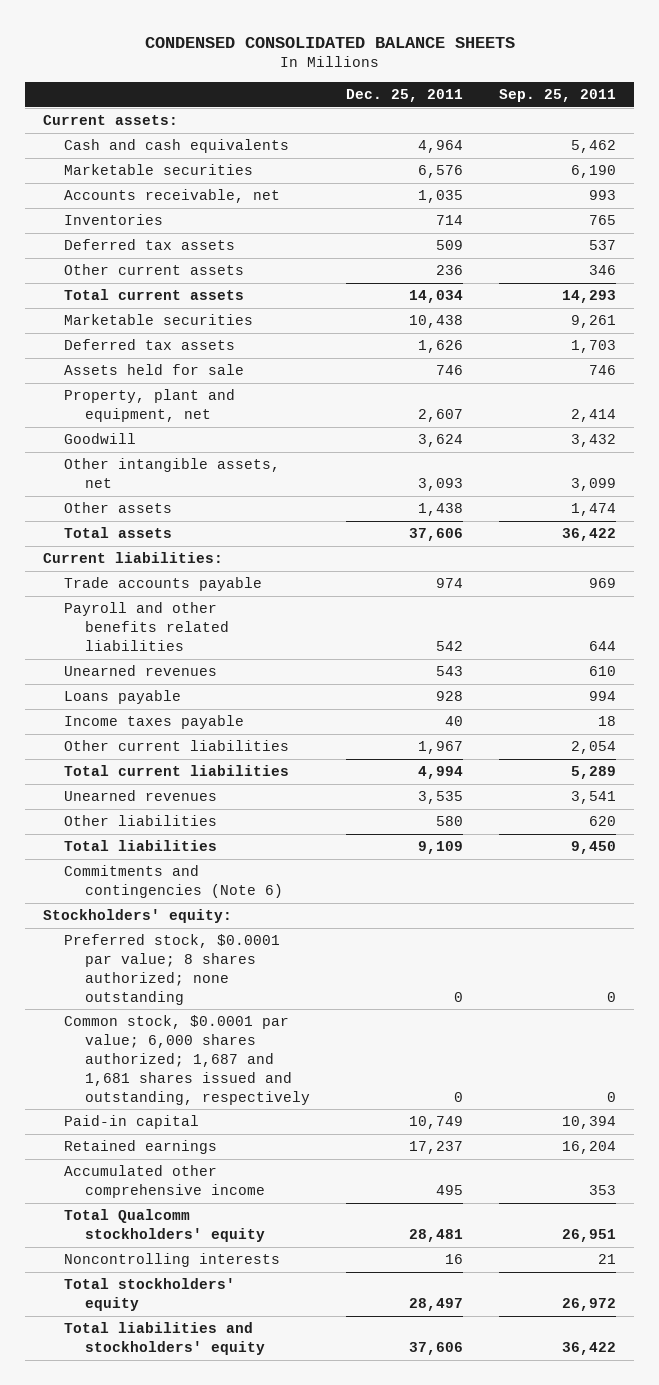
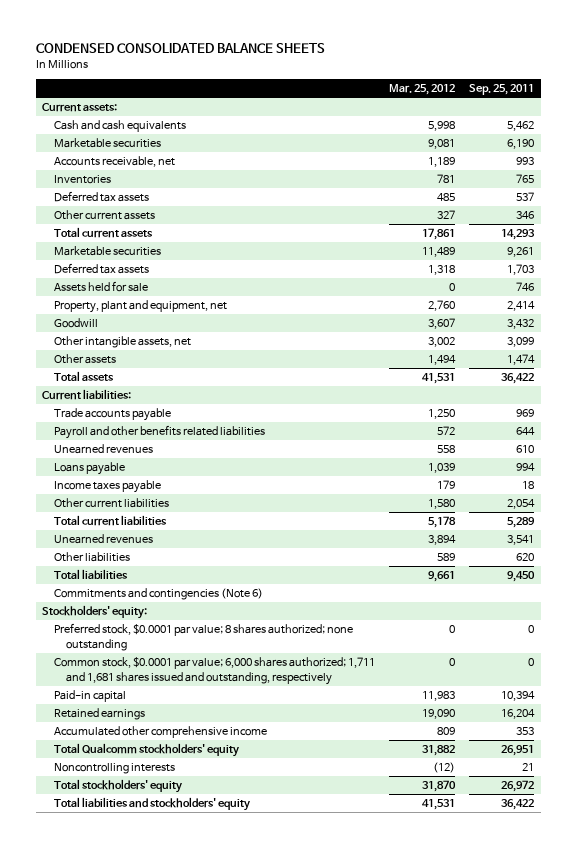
[346,89,464,103] Dec. 25, 2011 -> none
none -> [389,84,456,96] Mar. 25, 2012
[64,1015,311,1105] Common stock, $0.0001 par value; 6,000 shares authorized; 1,687 and 1,681 shares issued and outstanding, respectively -> [54,657,376,685] Common stock, $0.0001 par value; 6,000 shares authorized; 1,711 and 1,681 shares issued and outstanding, respectively

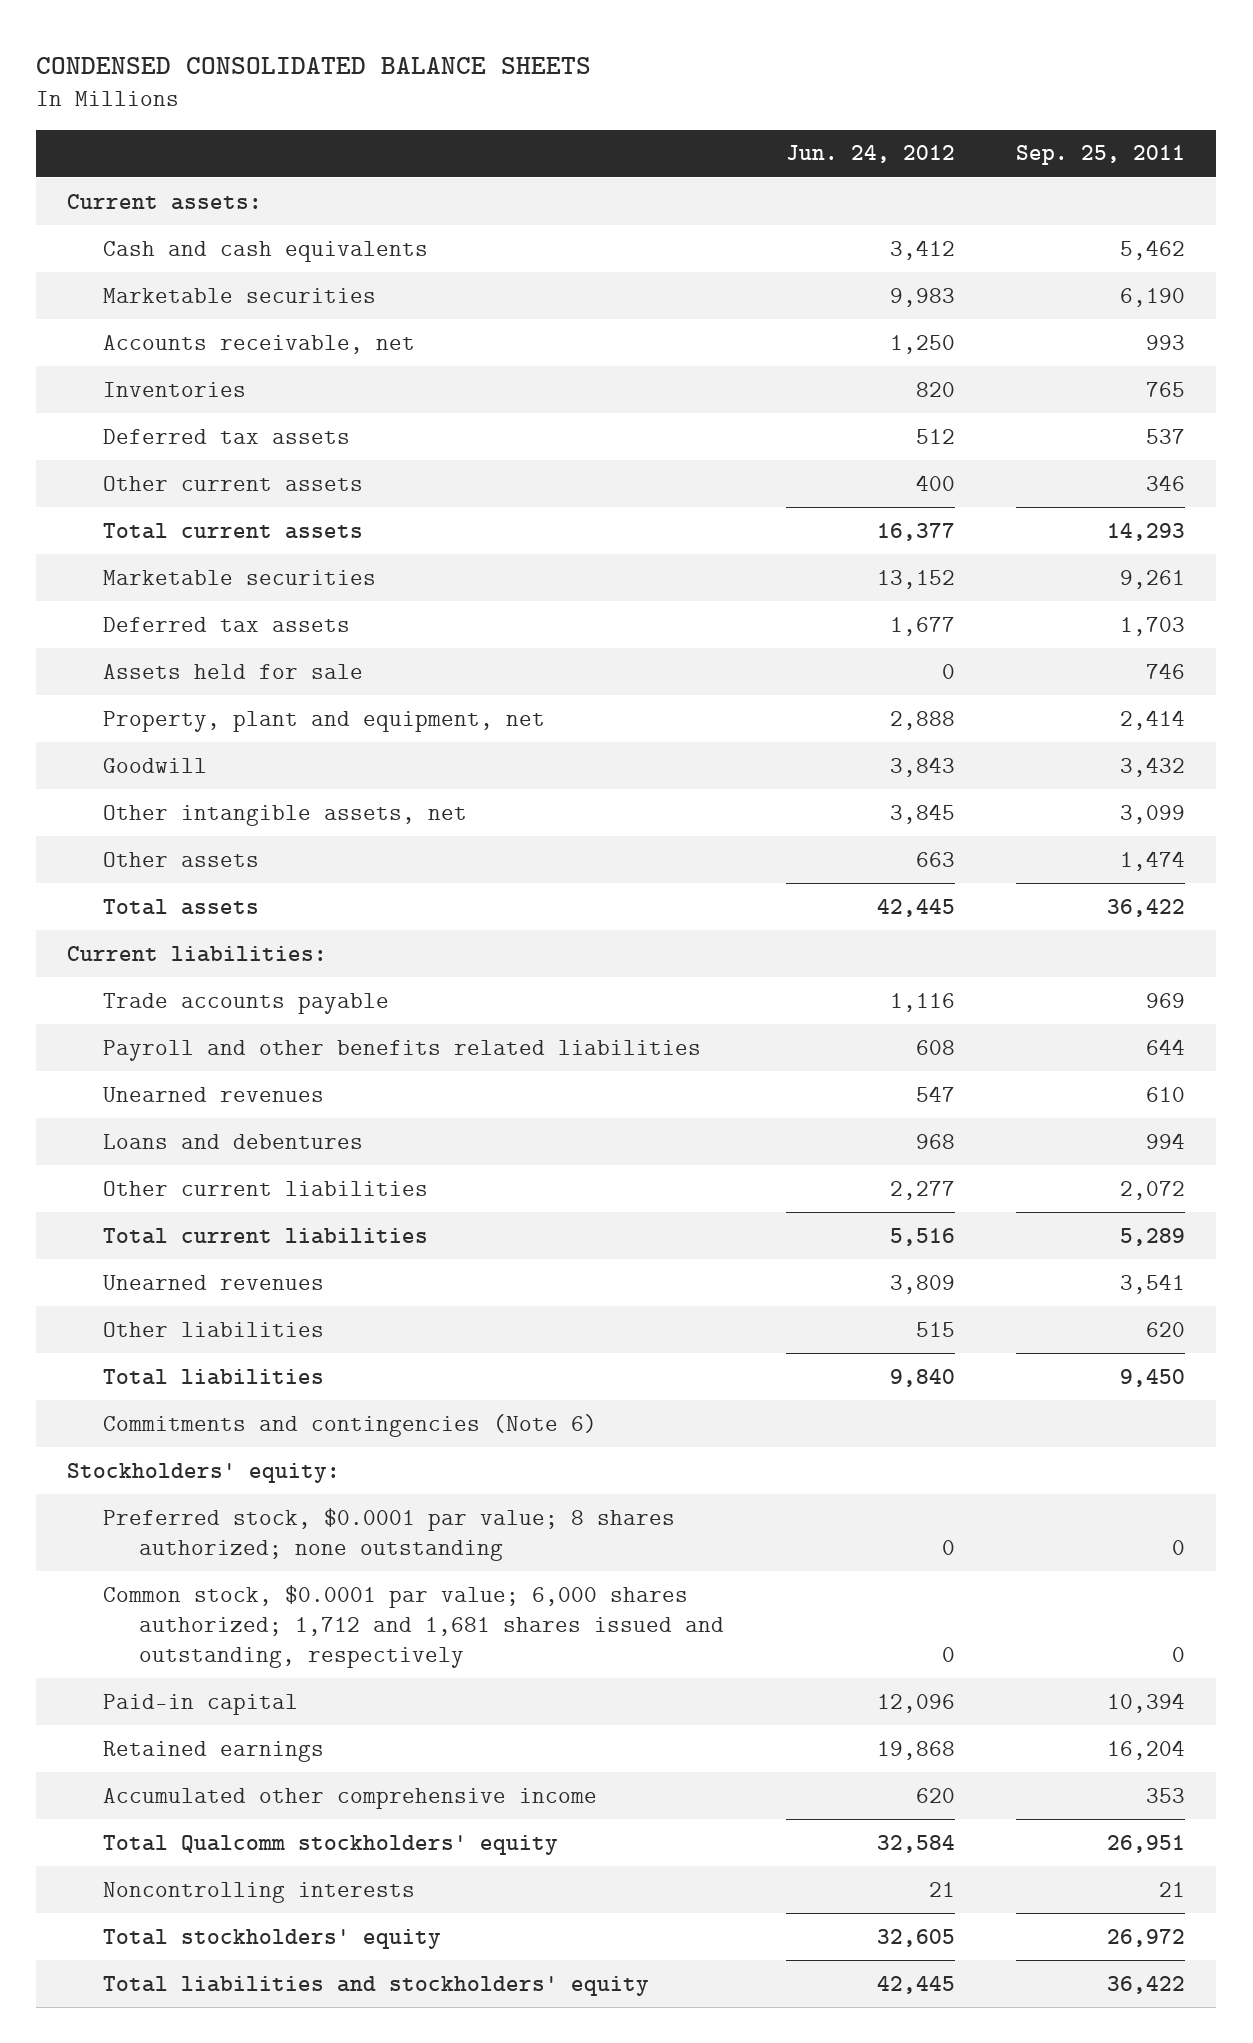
[389,84,456,96] Mar. 25, 2012 -> none
none -> [785,145,955,164] Jun. 24, 2012
[54,480,162,494] Income taxes payable -> none
[54,462,126,476] Loans payable -> [103,1133,364,1149] Loans and debentures
[506,499,535,510] 2,054 -> [1120,1180,1186,1200] 2,072
[54,657,376,685] Common stock, $0.0001 par value; 6,000 shares authorized; 1,711 and 1,681 shares issued and outstanding, respectively -> [103,1584,724,1668] Common stock, $0.0001 par value; 6,000 shares authorized; 1,712 and 1,681 shares issued and outstanding, respectively

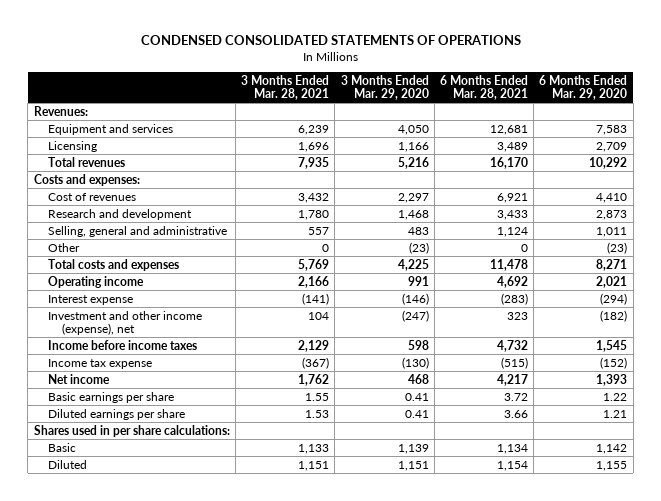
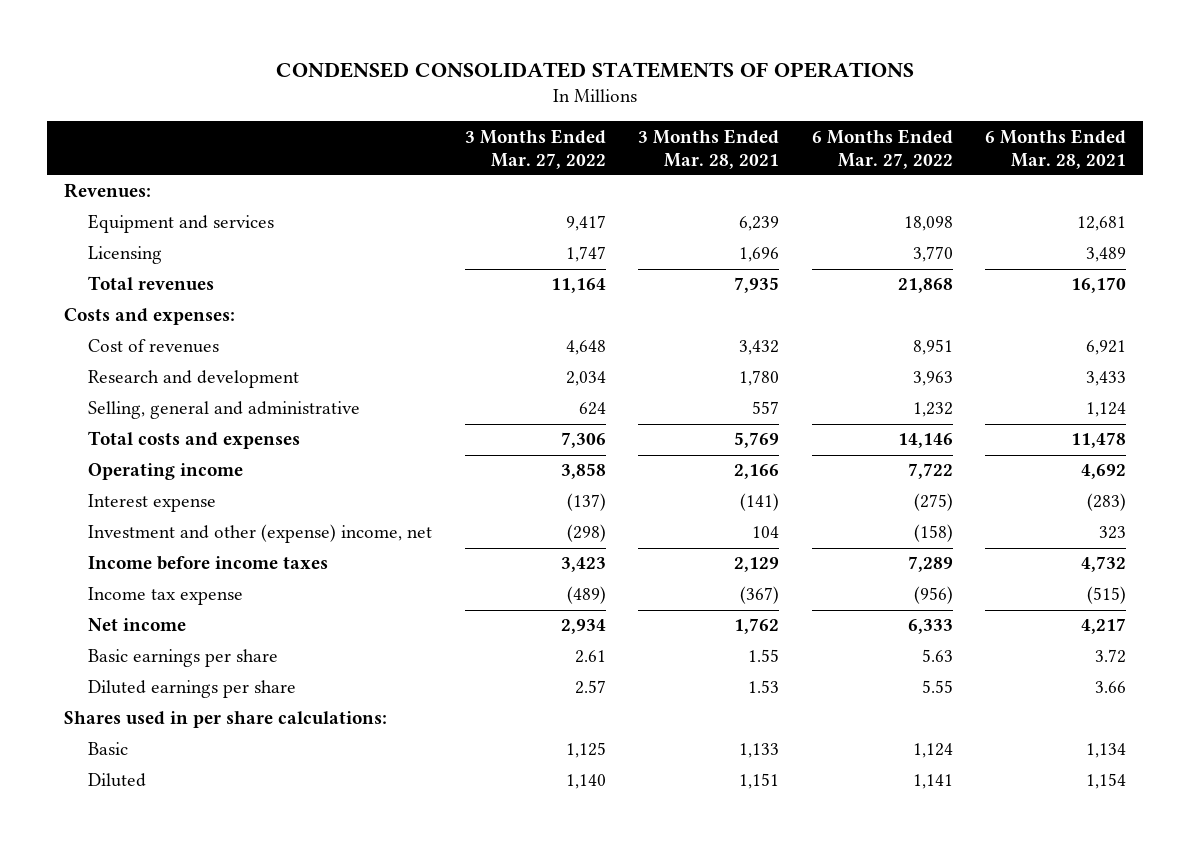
[340,74,429,100] 3 Months Ended Mar. 29, 2020 -> none
[539,74,628,100] 6 Months Ended Mar. 29, 2020 -> none
none -> [464,128,606,169] 3 Months Ended Mar. 27, 2022
none -> [811,128,953,169] 6 Months Ended Mar. 27, 2022
[47,242,80,252] Other -> none
[47,310,202,335] Investment and other income (expense), net -> [88,524,433,544] Investment and other (expense) income, net

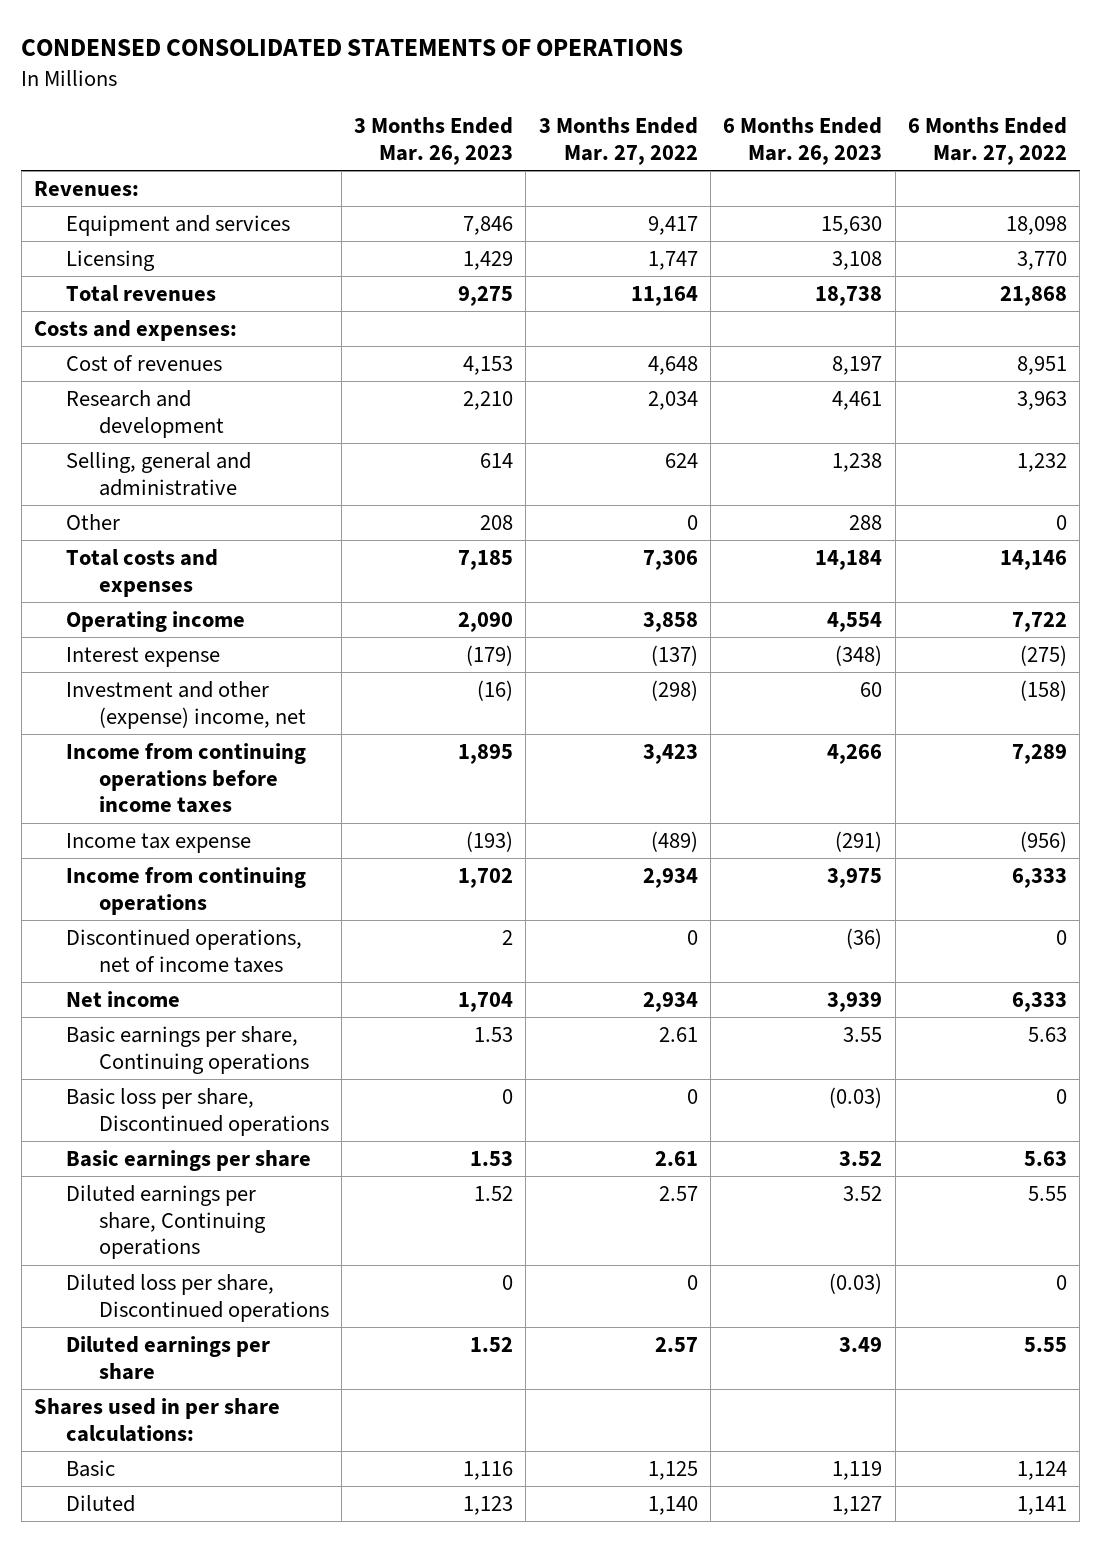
[638,128,780,169] 3 Months Ended Mar. 28, 2021 -> none
[985,128,1127,169] 6 Months Ended Mar. 28, 2021 -> none
none -> [354,117,514,165] 3 Months Ended Mar. 26, 2023
none -> [723,117,883,165] 6 Months Ended Mar. 26, 2023
none -> [66,513,121,530] Other
[88,556,329,571] Income before income taxes -> [66,742,307,814] Income from continuing operations before income taxes
none -> [66,866,307,915] Income from continuing operations
none -> [66,928,303,973] Discontinued operations, net of income taxes
none -> [66,1025,309,1074] Basic earnings per share, Continuing operations
none -> [66,1087,329,1136] Basic loss per share, Discontinued operations
none -> [66,1184,266,1260] Diluted earnings per share, Continuing operations
none -> [66,1273,329,1322] Diluted loss per share, Discontinued operations

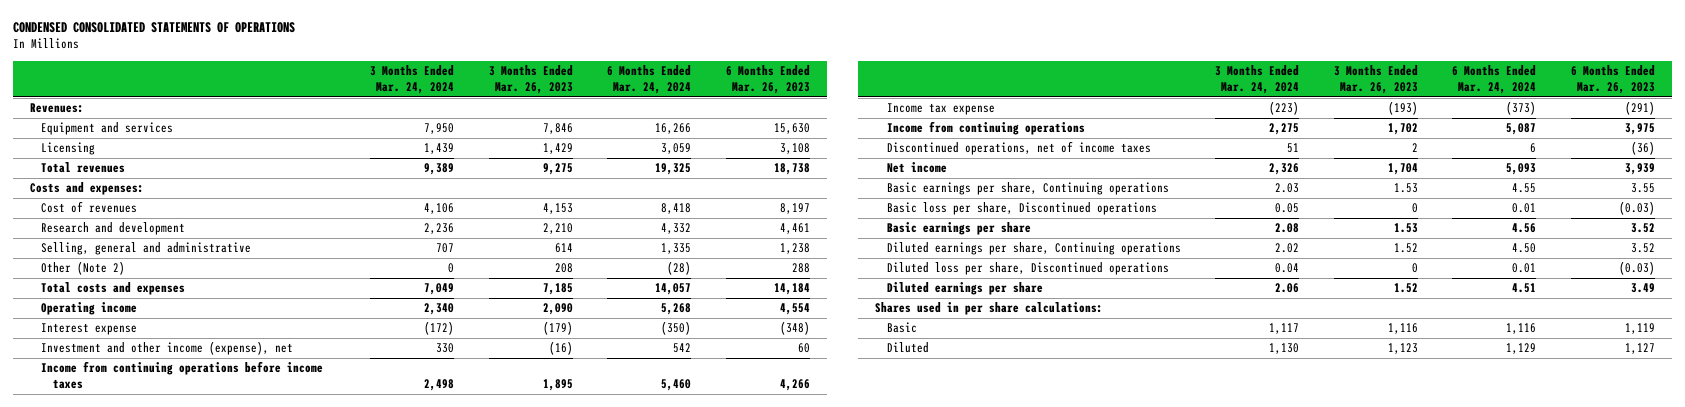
[538,117,698,165] 3 Months Ended Mar. 27, 2022 -> none
[907,117,1067,165] 6 Months Ended Mar. 27, 2022 -> none
none -> [369,65,454,94] 3 Months Ended Mar. 24, 2024
none -> [607,65,692,94] 6 Months Ended Mar. 24, 2024
[66,513,121,530] Other -> [41,261,126,276] Other (Note 2)
[66,680,306,729] Investment and other (expense) income, net -> [41,341,294,356] Investment and other income (expense), net

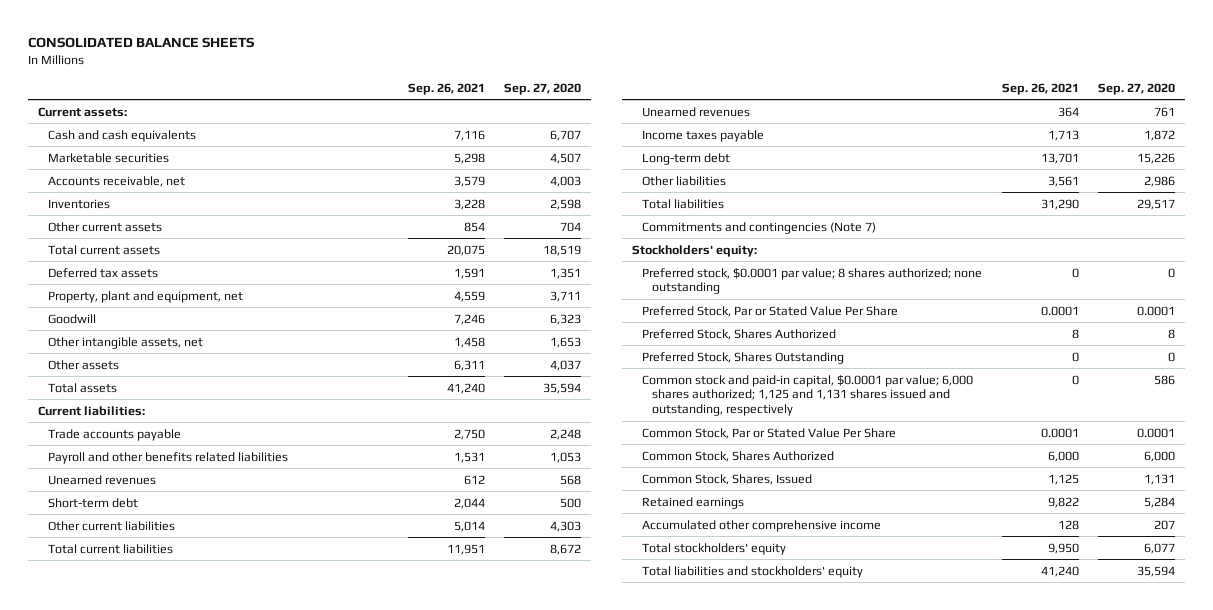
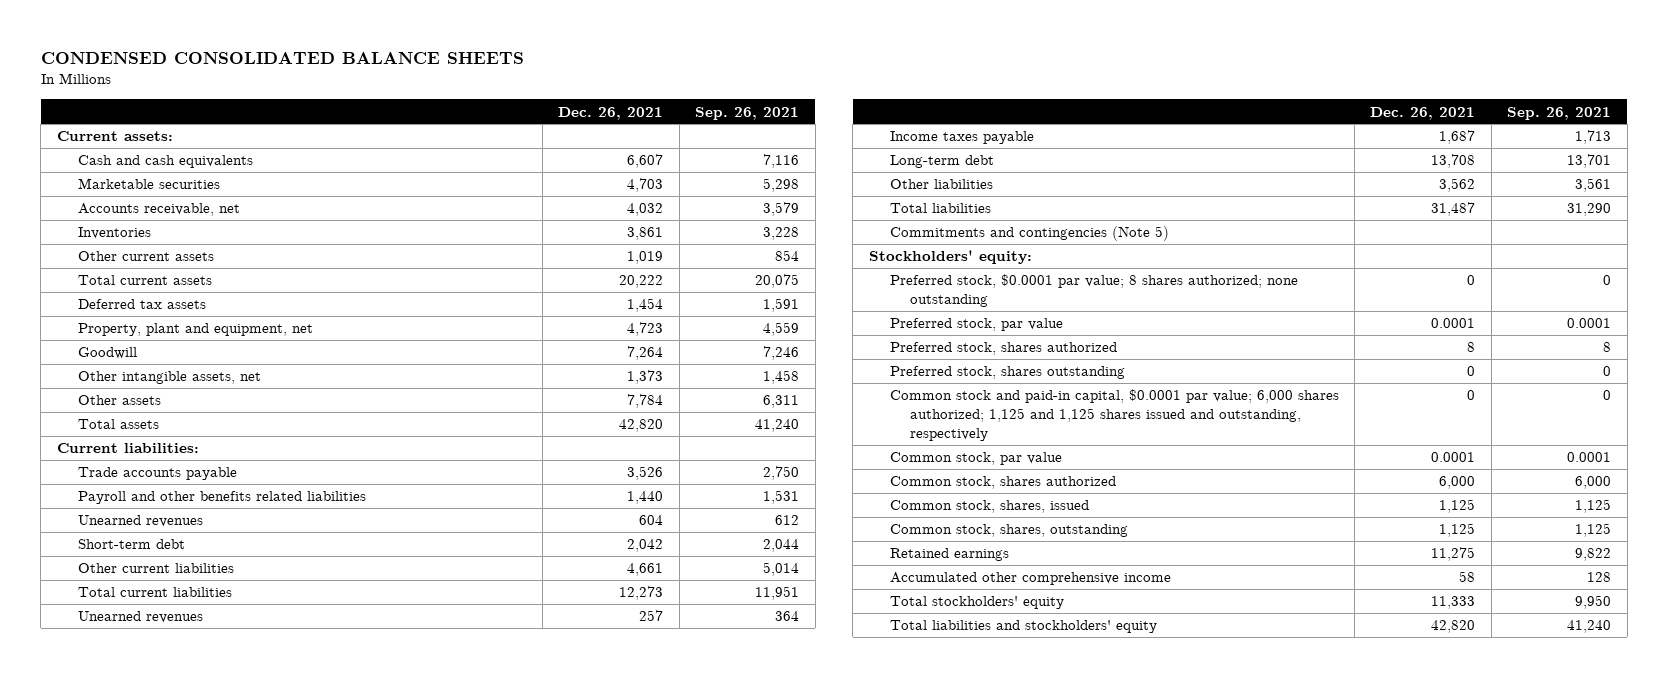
[28,37,255,49] CONSOLIDATED BALANCE SHEETS -> [40,52,524,65] CONDENSED CONSOLIDATED BALANCE SHEETS
[504,82,582,95] Sep. 27, 2020 -> none
none -> [558,106,664,120] Dec. 26, 2021
[641,221,876,234] Commitments and contingencies (Note 7) -> [889,226,1169,242] Commitments and contingencies (Note 5)
[641,305,898,317] Preferred Stock, Par or Stated Value Per Share -> [889,318,1063,332] Preferred stock, par value
[641,328,836,340] Preferred Stock, Shares Authorized -> [889,342,1117,356] Preferred stock, shares authorized
[641,351,844,364] Preferred Stock, Shares Outstanding -> [889,366,1125,380] Preferred stock, shares outstanding
[641,374,973,417] Common stock and paid-in capital, $0.0001 par value; 6,000 shares authorized; 1,125 and 1,131 shares issued and outstanding, respectively -> [889,389,1339,441] Common stock and paid-in capital, $0.0001 par value; 6,000 shares authorized; 1,125 and 1,125 shares issued and outstanding, respectively
[641,427,896,439] Common Stock, Par or Stated Value Per Share -> [889,452,1062,466] Common stock, par value
[641,450,834,462] Common Stock, Shares Authorized -> [889,476,1116,490] Common stock, shares authorized
[641,473,812,485] Common Stock, Shares, Issued -> [889,500,1089,514] Common stock, shares, issued
none -> [889,524,1128,538] Common stock, shares, outstanding

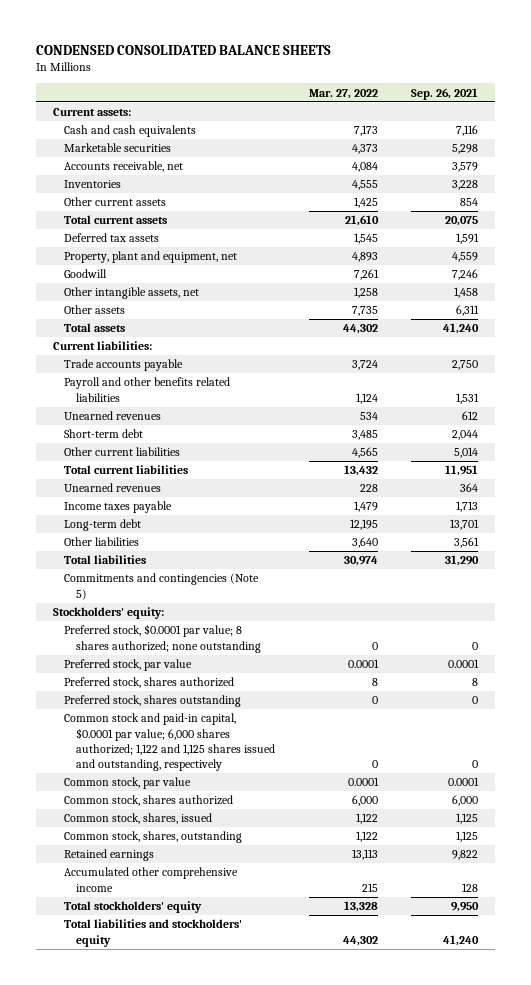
[558,106,664,120] Dec. 26, 2021 -> none
none -> [308,88,378,99] Mar. 27, 2022
[889,389,1339,441] Common stock and paid-in capital, $0.0001 par value; 6,000 shares authorized; 1,125 and 1,125 shares issued and outstanding, respectively -> [64,713,275,771] Common stock and paid-in capital, $0.0001 par value; 6,000 shares authorized; 1,122 and 1,125 shares issued and outstanding, respectively

